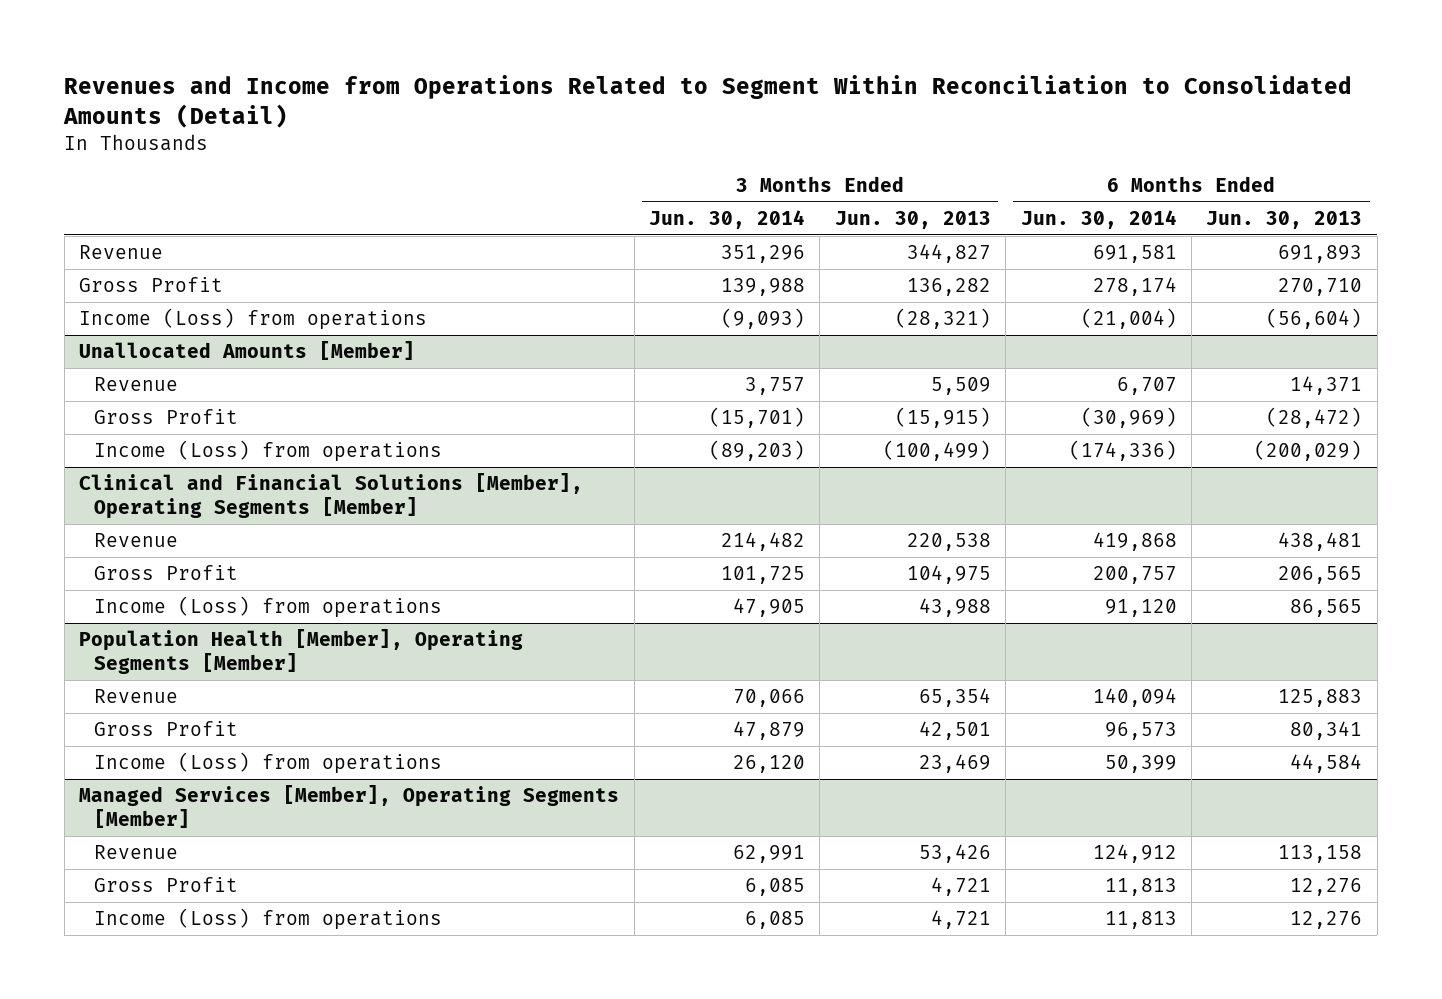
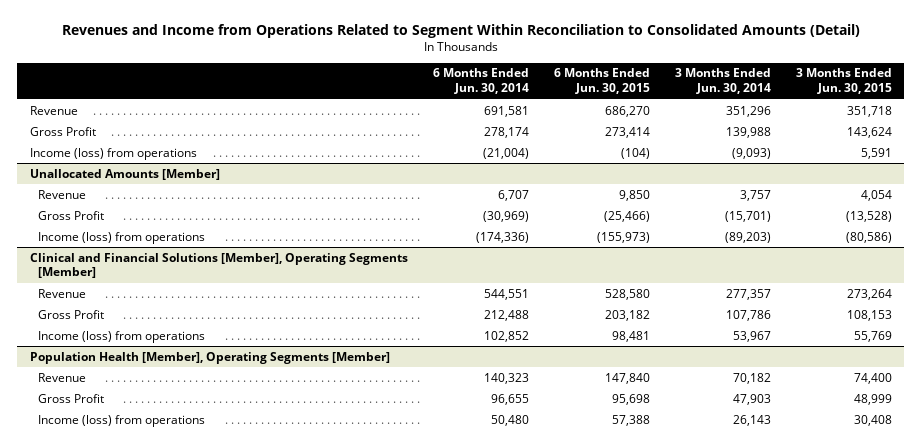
[834,210,991,229] Jun. 30, 2013 -> none
[1206,210,1363,229] Jun. 30, 2013 -> none
none -> [553,68,650,95] 6 Months Ended Jun. 30, 2015
none -> [795,68,892,95] 3 Months Ended Jun. 30, 2015
[79,308,428,331] Income (Loss) from operations -> [29,147,197,160] Income (loss) from operations
[94,440,443,463] Income (Loss) from operations -> [38,231,206,244] Income (loss) from operations
[721,532,806,552] 214,482 -> [725,288,771,300] 277,357
[1092,532,1177,552] 419,868 -> [483,288,529,300] 544,551
[721,566,806,585] 101,725 -> [725,309,771,321] 107,786
[1092,566,1177,585] 200,757 -> [483,309,529,321] 212,488
[94,596,443,619] Income (Loss) from operations -> [38,330,206,343] Income (loss) from operations
[733,598,806,618] 47,905 -> [732,330,771,342] 53,967
[1104,599,1177,618] 91,120 -> [483,330,529,342] 102,852
[79,785,620,829] Managed Services [Member], Operating Segments [Member] -> none
[94,845,179,860] Revenue -> none
[94,877,239,893] Gross Profit -> none
[94,908,443,931] Income (Loss) from operations -> none
[733,689,806,708] 70,066 -> [732,372,771,384] 70,182
[1092,688,1177,708] 140,094 -> [483,372,529,384] 140,323
[733,721,806,741] 47,879 -> [732,393,771,405] 47,903
[1104,722,1177,741] 96,573 -> [490,393,529,405] 96,655
[94,752,443,775] Income (Loss) from operations -> [38,414,206,427] Income (loss) from operations
[733,755,806,774] 26,120 -> [732,414,771,426] 26,143
[1104,755,1177,774] 50,399 -> [490,414,529,426] 50,480

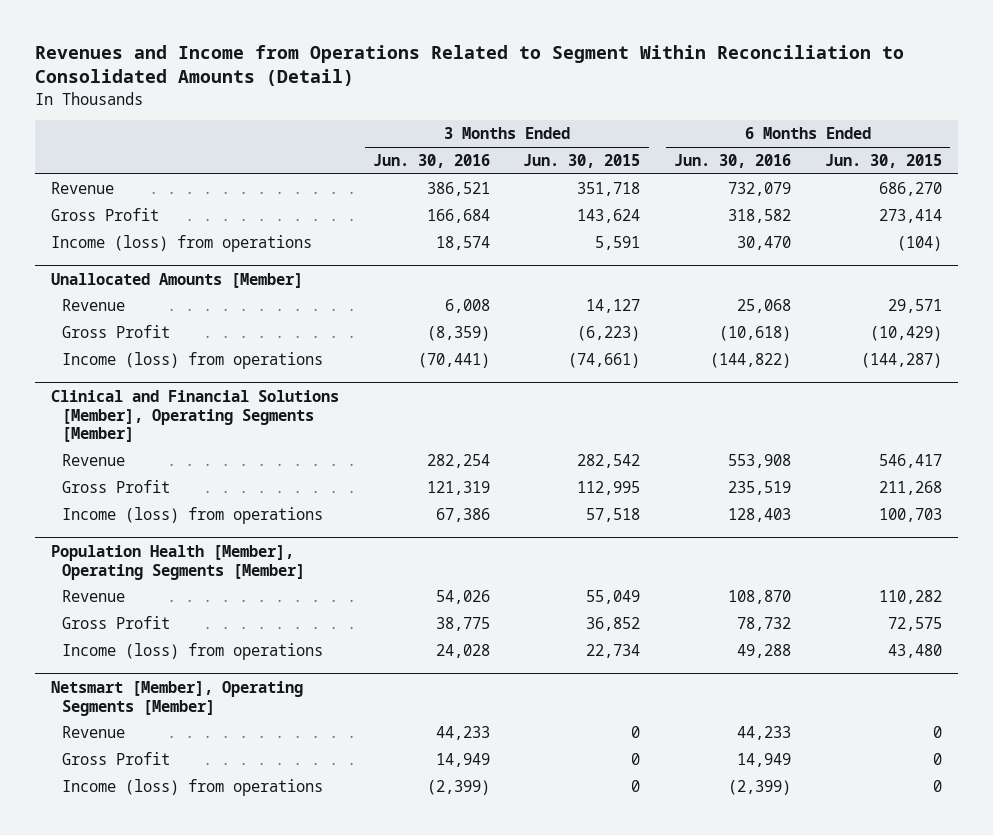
[432,68,529,95] 6 Months Ended Jun. 30, 2014 -> none
[674,68,771,95] 3 Months Ended Jun. 30, 2014 -> none
none -> [372,154,490,169] Jun. 30, 2016
none -> [674,154,792,169] Jun. 30, 2016
[618,189,650,201] 9,850 -> [887,299,942,314] 29,571
[860,189,892,201] 4,054 -> [586,299,641,314] 14,127
[603,210,650,222] (25,466) -> [869,326,942,342] (10,429)
[845,210,892,222] (13,528) -> [577,326,641,342] (6,223)
[596,231,650,243] (155,973) -> [860,353,942,369] (144,287)
[845,231,892,243] (80,586) -> [568,353,641,369] (74,661)
[604,288,650,300] 528,580 -> [878,454,942,469] 546,417
[846,288,892,300] 273,264 -> [577,454,641,469] 282,542
[604,309,650,321] 203,182 -> [878,481,942,496] 211,268
[846,309,892,321] 108,153 -> [577,481,641,496] 112,995
[611,330,650,342] 98,481 -> [878,508,942,523] 100,703
[853,330,892,342] 55,769 -> [586,508,641,523] 57,518
[604,372,650,384] 147,840 -> [878,590,942,605] 110,282
[853,372,892,384] 74,400 -> [586,590,641,605] 55,049
[611,393,650,405] 95,698 -> [887,617,942,632] 72,575
[853,393,892,405] 48,999 -> [586,617,641,632] 36,852
[611,414,650,426] 57,388 -> [887,644,942,659] 43,480
[853,414,892,426] 30,408 -> [586,644,641,659] 22,734
none -> [51,680,304,716] Netsmart [Member], Operating Segments [Member]
none -> [62,726,126,739] Revenue
none -> [62,752,171,766] Gross Profit
none -> [62,779,324,797] Income (loss) from operations

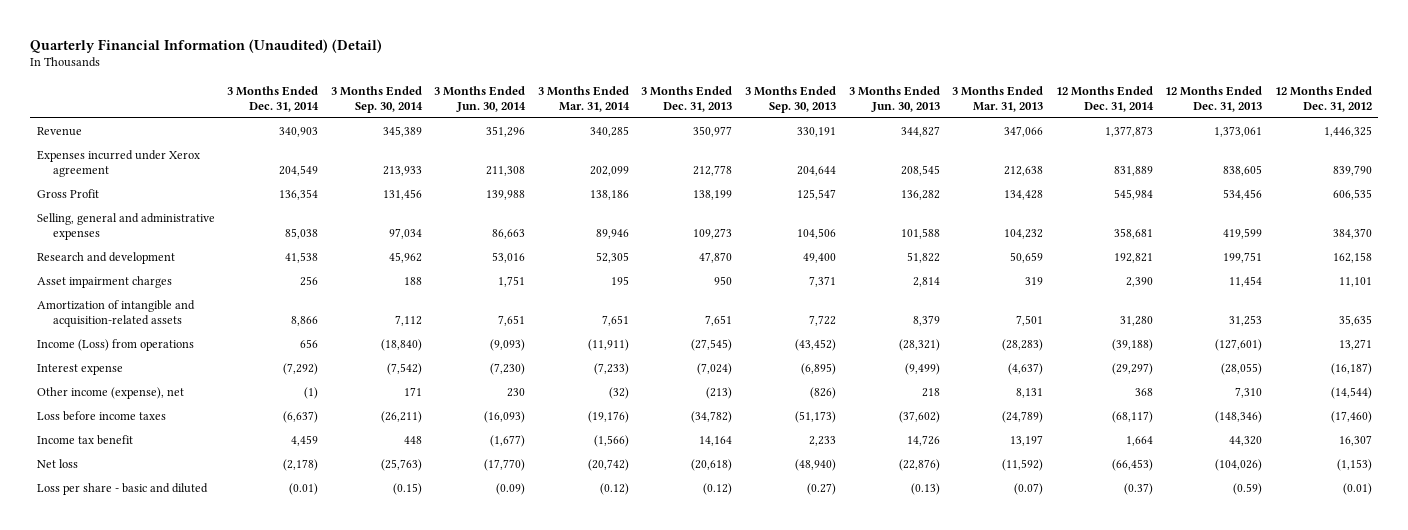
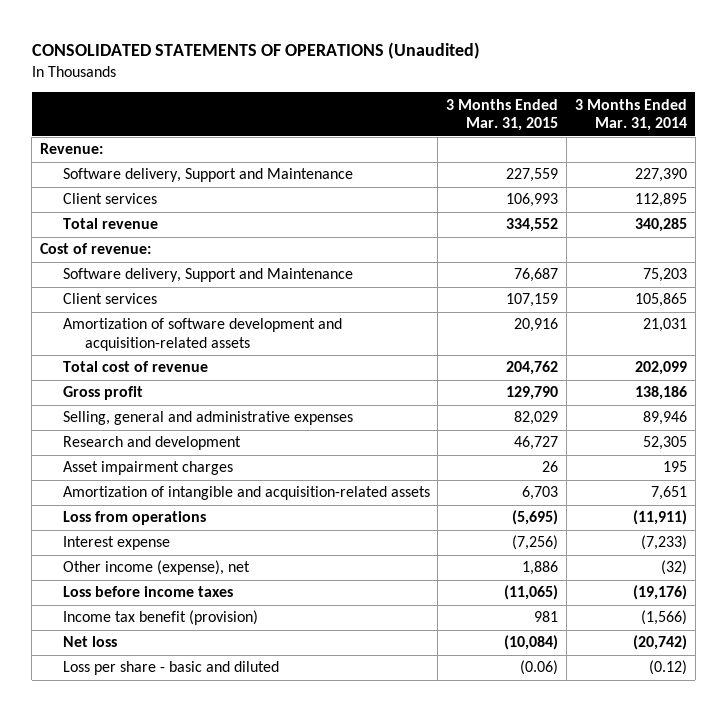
[30,38,383,53] Quarterly Financial Information (Unaudited) (Detail) -> [31,41,480,59] CONSOLIDATED STATEMENTS OF OPERATIONS (Unaudited)
[227,86,320,112] 3 Months Ended Dec. 31, 2014 -> none
[330,86,423,113] 3 Months Ended Sep. 30, 2014 -> none
[434,86,527,112] 3 Months Ended Jun. 30, 2014 -> none
[641,86,733,112] 3 Months Ended Dec. 31, 2013 -> none
[744,86,836,113] 3 Months Ended Sep. 30, 2013 -> none
[848,86,940,112] 3 Months Ended Jun. 30, 2013 -> none
[952,86,1044,112] 3 Months Ended Mar. 31, 2013 -> none
[1055,86,1154,112] 12 Months Ended Dec. 31, 2014 -> none
[1165,86,1263,112] 12 Months Ended Dec. 31, 2013 -> none
[1274,86,1372,112] 12 Months Ended Dec. 31, 2012 -> none
none -> [446,98,559,132] 3 Months Ended Mar. 31, 2015
none -> [40,143,104,155] Revenue:
none -> [62,168,353,183] Software delivery, Support and Maintenance
none -> [62,193,157,205] Client services
[36,127,82,137] Revenue -> [62,218,158,230] Total revenue
none -> [40,243,152,255] Cost of revenue:
none -> [62,268,353,283] Software delivery, Support and Maintenance
none -> [62,293,157,305] Client services
none -> [62,318,342,351] Amortization of software development and acquisition-related assets
[36,150,200,177] Expenses incurred under Xerox agreement -> [62,361,208,373] Total cost of revenue
[36,189,99,199] Gross Profit -> [62,386,143,401] Gross profit
[36,339,194,352] Income (Loss) from operations -> [62,511,206,526] Loss from operations
[36,435,133,446] Income tax benefit -> [62,610,258,626] Income tax benefit (provision)

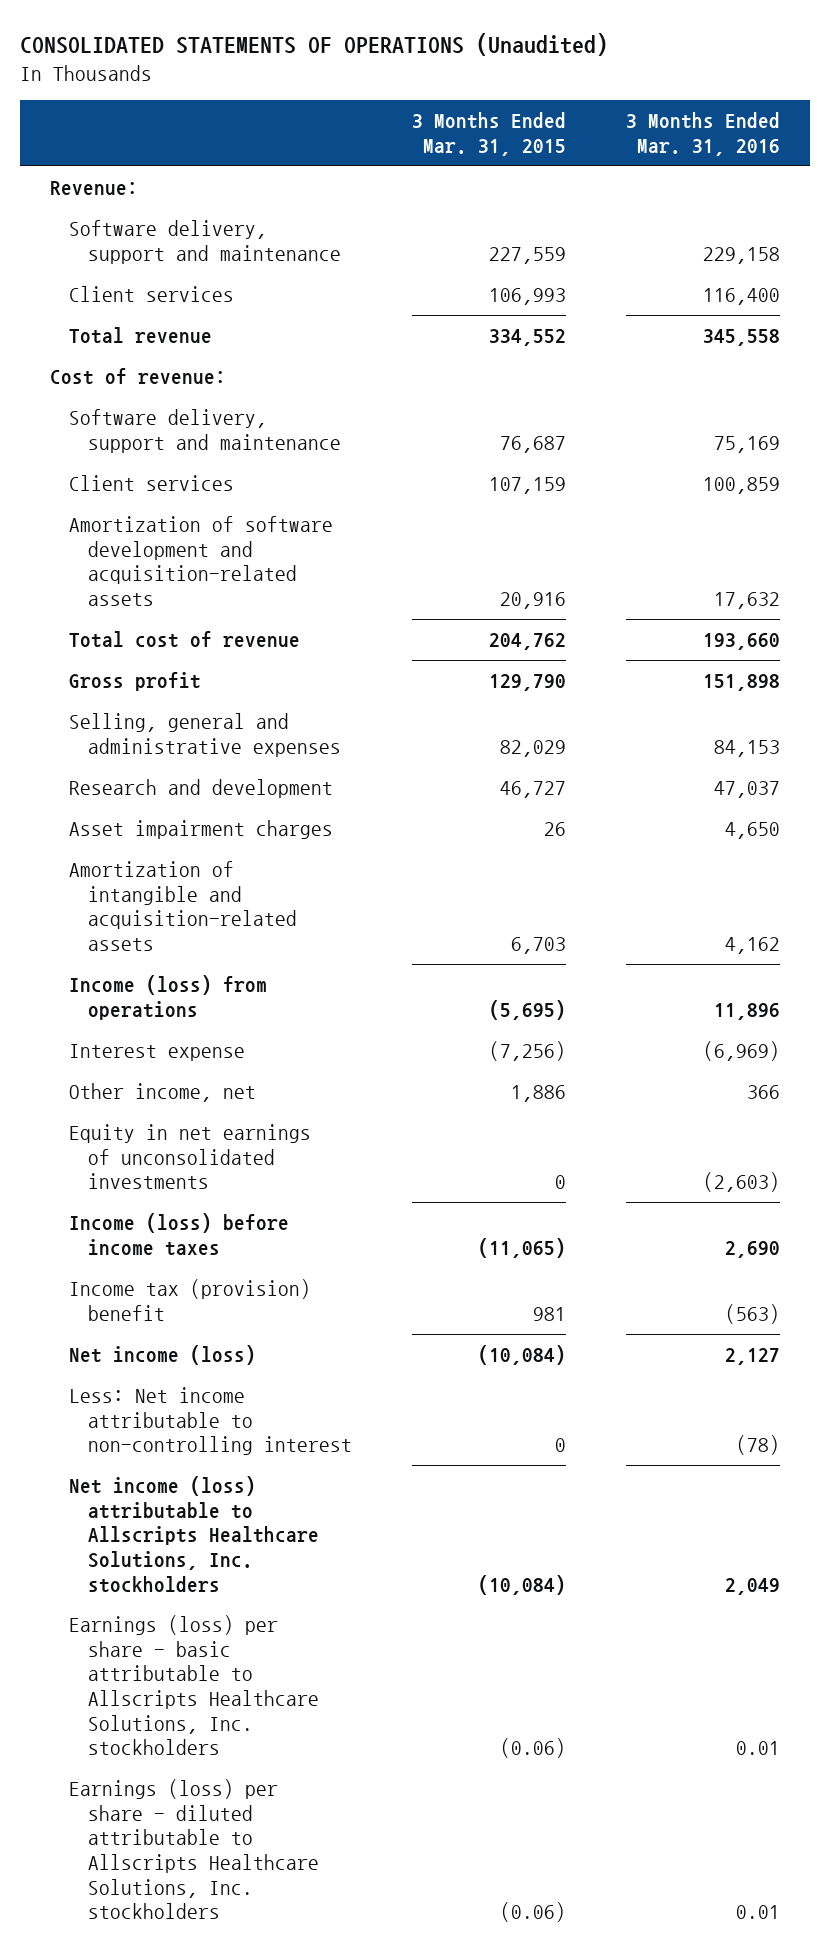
[574,98,687,132] 3 Months Ended Mar. 31, 2014 -> none
none -> [625,112,780,157] 3 Months Ended Mar. 31, 2016
[62,168,353,183] Software delivery, Support and Maintenance -> [69,220,342,264] Software delivery, support and maintenance
[62,268,353,283] Software delivery, Support and Maintenance -> [69,409,342,453] Software delivery, support and maintenance
[62,511,206,526] Loss from operations -> [69,975,268,1020] Income (loss) from operations
[62,661,279,676] Loss per share - basic and diluted -> none
[62,560,250,576] Other income (expense), net -> [69,1083,257,1103] Other income, net
none -> [69,1124,312,1190] Equity in net earnings of unconsolidated investments
[62,586,233,598] Loss before income taxes -> [69,1213,290,1256] Income (loss) before income taxes
[62,610,258,626] Income tax benefit (provision) -> [69,1279,312,1321] Income tax (provision) benefit
none -> [69,1345,257,1366] Net income (loss)
none -> [69,1387,353,1456] Less: Net income attributable to non-controlling interest
[62,636,117,648] Net loss -> [69,1476,320,1593] Net income (loss) attributable to Allscripts Healthcare Solutions, Inc. stockholders
none -> [69,1615,320,1756] Earnings (loss) per share - basic attributable to Allscripts Healthcare Solutions, Inc. stockholders
none -> [69,1779,320,1920] Earnings (loss) per share - diluted attributable to Allscripts Healthcare Solutions, Inc. stockholders

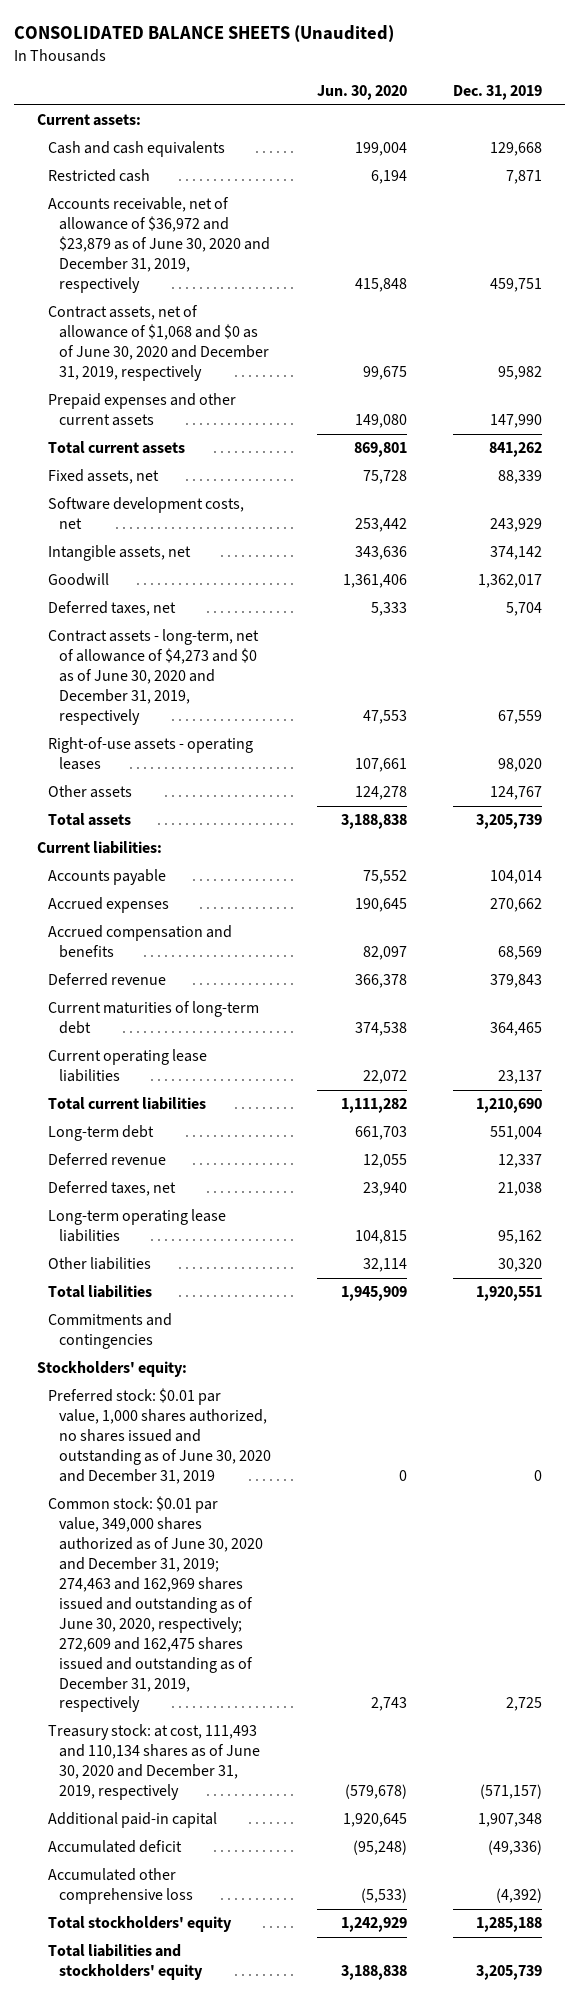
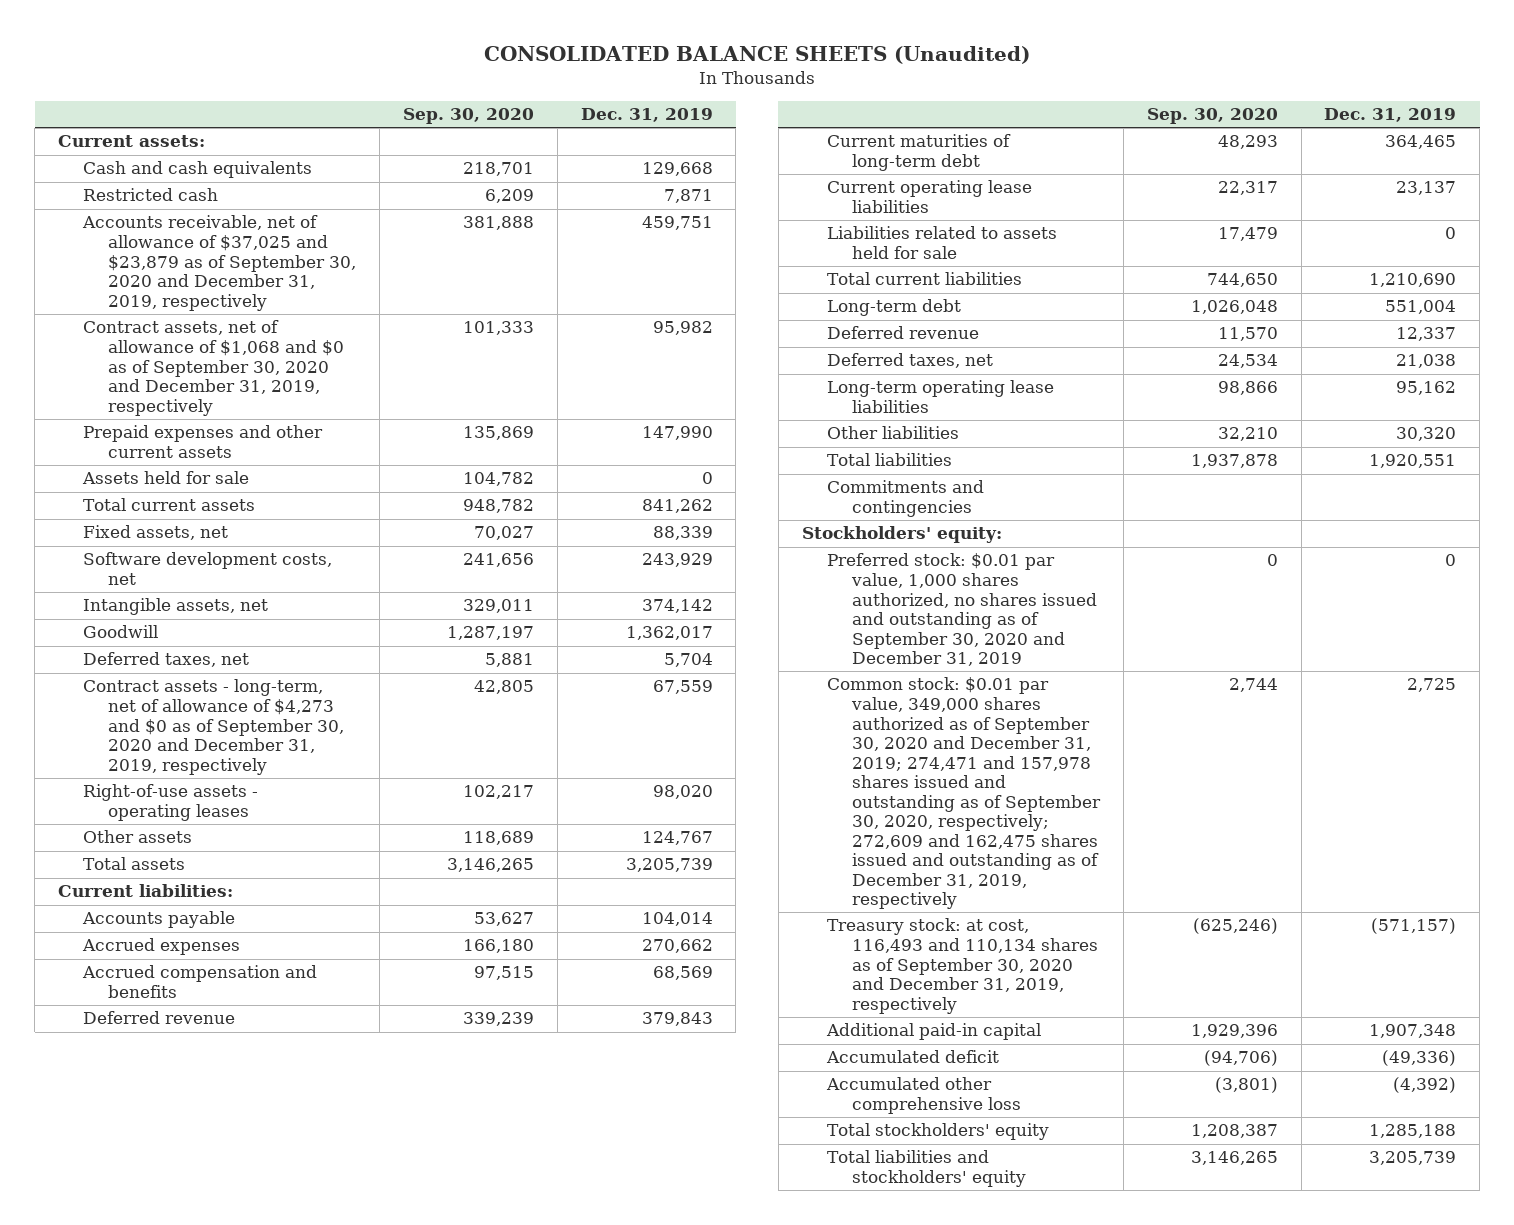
[317,85,408,101] Jun. 30, 2020 -> none
none -> [403,108,535,125] Sep. 30, 2020
[47,197,271,294] Accounts receivable, net of allowance of $36,972 and $23,879 as of June 30, 2020 and December 31, 2019, respectively -> [82,215,357,311] Accounts receivable, net of allowance of $37,025 and $23,879 as of September 30, 2020 and December 31, 2019, respectively
[47,305,270,382] Contract assets, net of allowance of $1,068 and $0 as of June 30, 2020 and December 31, 2019, respectively -> [83,320,345,416] Contract assets, net of allowance of $1,068 and $0 as of September 30, 2020 and December 31, 2019, respectively
none -> [82,471,250,485] Assets held for sale
[47,629,259,726] Contract assets - long-term, net of allowance of $4,273 and $0 as of June 30, 2020 and December 31, 2019, respectively -> [83,679,345,775] Contract assets - long-term, net of allowance of $4,273 and $0 as of September 30, 2020 and December 31, 2019, respectively
none -> [826,226,1057,260] Liabilities related to assets held for sale
[47,1388,272,1485] Preferred stock: $0.01 par value, 1,000 shares authorized, no shares issued and outstanding as of June 30, 2020 and December 31, 2019 -> [826,553,1098,667] Preferred stock: $0.01 par value, 1,000 shares authorized, no shares issued and outstanding as of September 30, 2020 and December 31, 2019
[47,1496,264,1713] Common stock: $0.01 par value, 349,000 shares authorized as of June 30, 2020 and December 31, 2019; 274,463 and 162,969 shares issued and outstanding as of June 30, 2020, respectively; 272,609 and 162,475 shares issued and outstanding as of December 31, 2019, respectively -> [826,677,1102,910] Common stock: $0.01 par value, 349,000 shares authorized as of September 30, 2020 and December 31, 2019; 274,471 and 157,978 shares issued and outstanding as of September 30, 2020, respectively; 272,609 and 162,475 shares issued and outstanding as of December 31, 2019, respectively
[47,1724,261,1801] Treasury stock: at cost, 111,493 and 110,134 shares as of June 30, 2020 and December 31, 2019, respectively -> [826,918,1099,1014] Treasury stock: at cost, 116,493 and 110,134 shares as of September 30, 2020 and December 31, 2019, respectively

